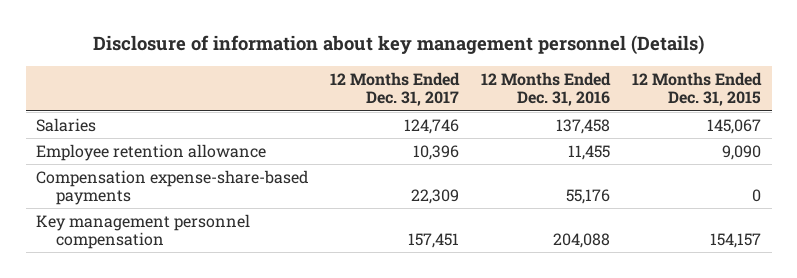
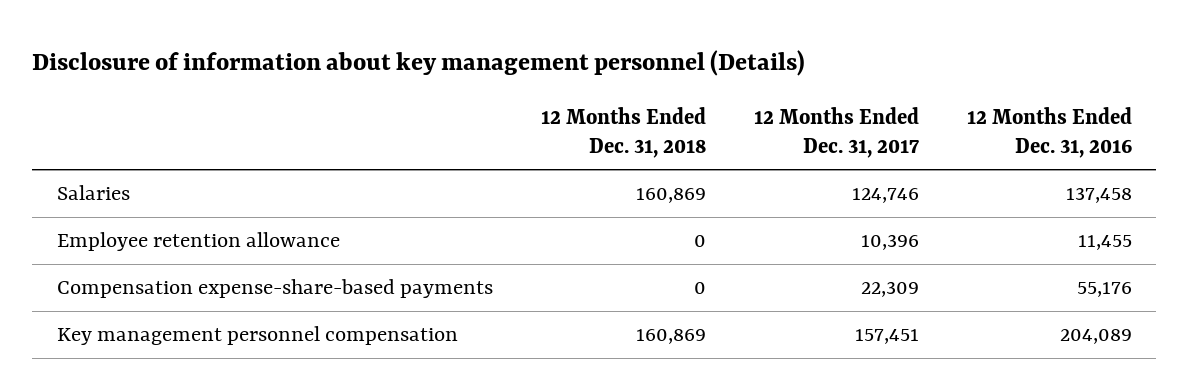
[631,71,762,107] 12 Months Ended Dec. 31, 2015 -> none
none -> [540,107,706,158] 12 Months Ended Dec. 31, 2018
[553,233,611,249] 204,088 -> [1059,329,1132,345] 204,089

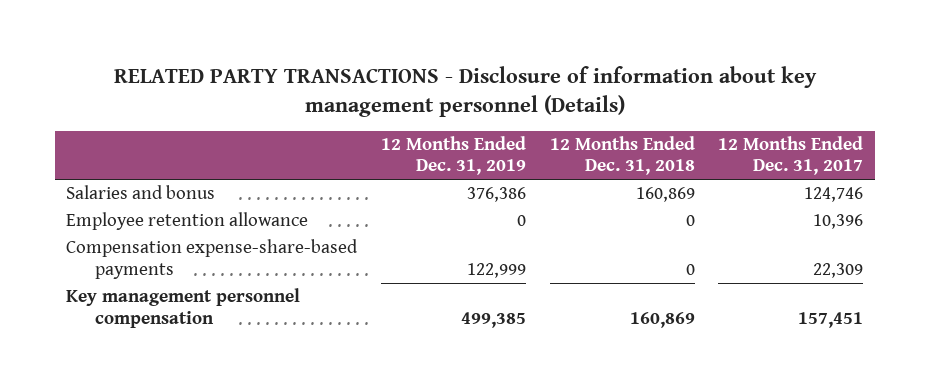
[32,49,806,76] Disclosure of information about key management personnel (Details) -> [113,66,817,118] RELATED PARTY TRANSACTIONS - Disclosure of information about key management personnel (Details)
[966,107,1132,158] 12 Months Ended Dec. 31, 2016 -> none
none -> [381,135,527,176] 12 Months Ended Dec. 31, 2019
[56,185,130,201] Salaries -> [66,185,216,200] Salaries and bonus

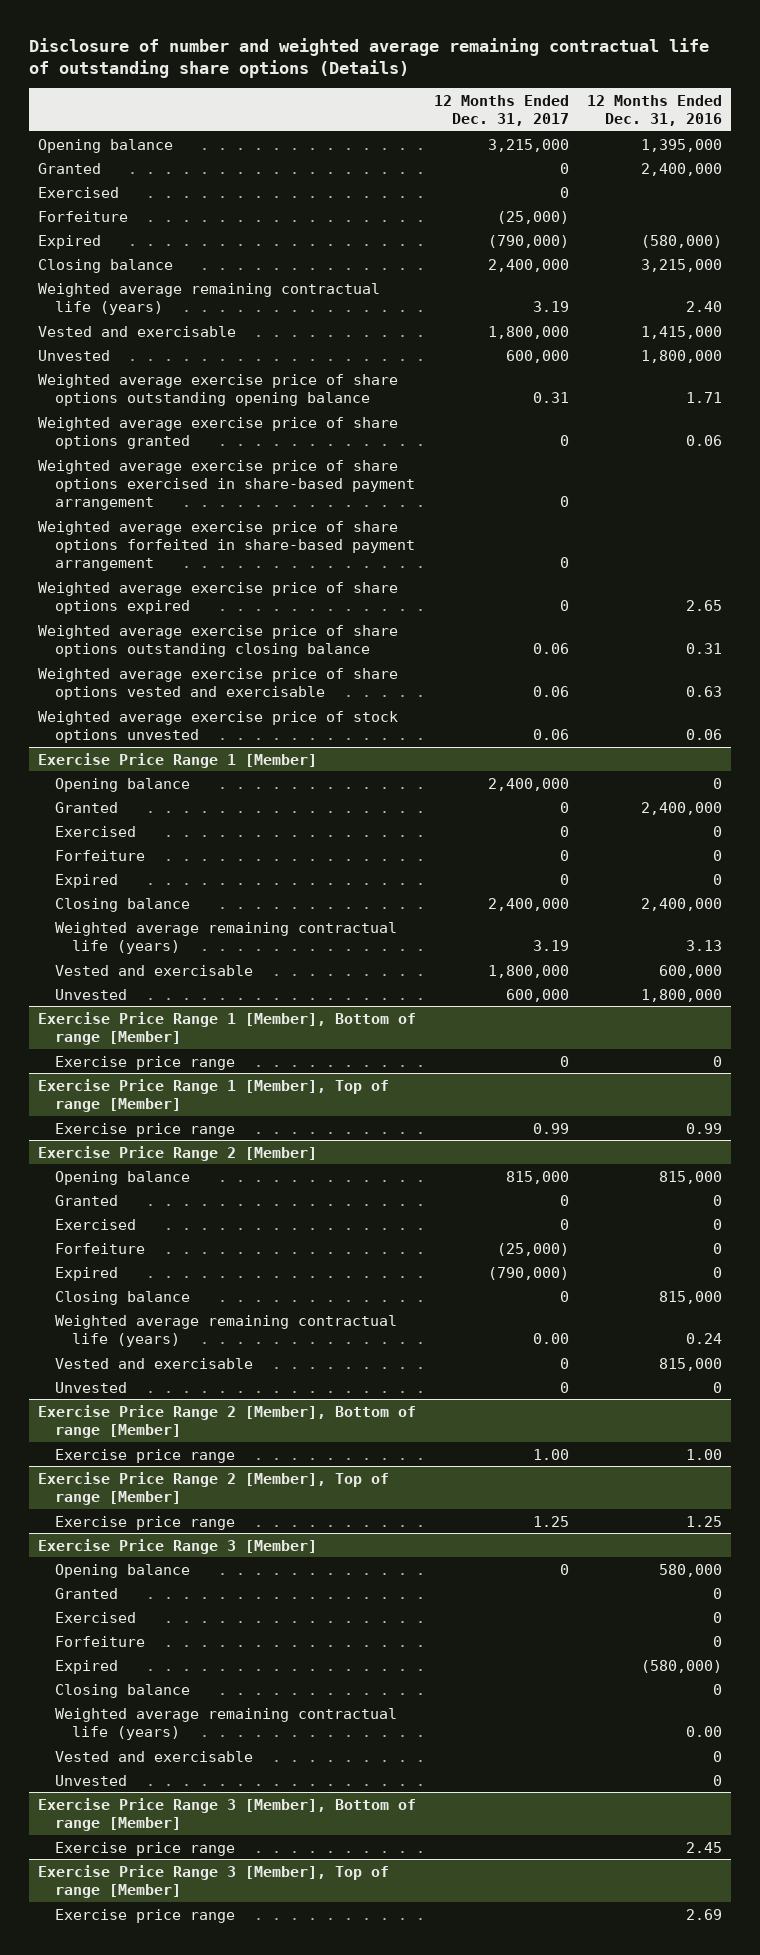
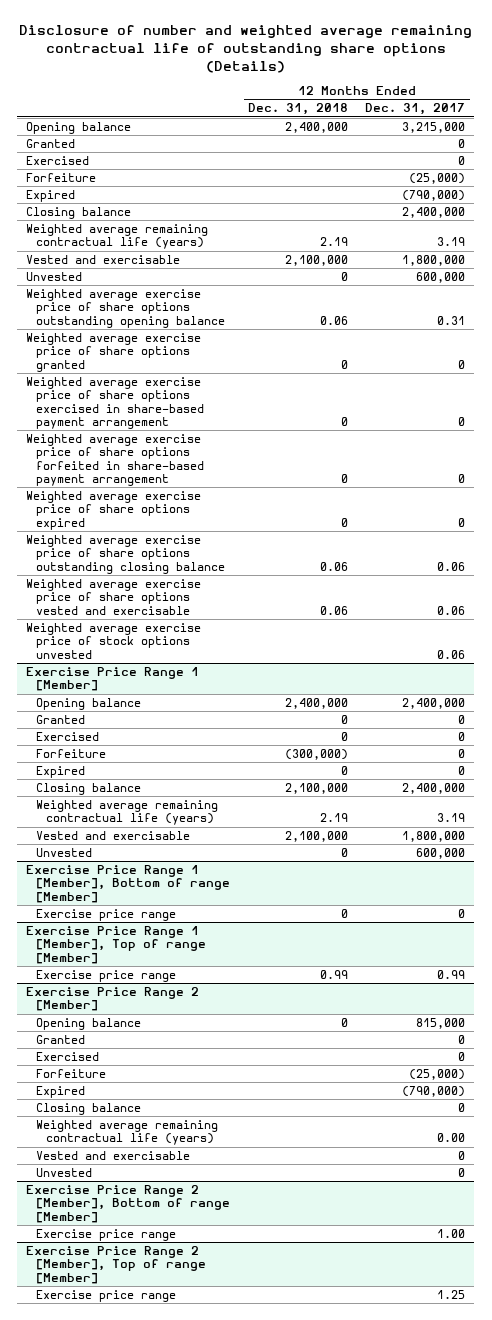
[586,94,722,126] 12 Months Ended Dec. 31, 2016 -> none
none -> [247,103,348,116] Dec. 31, 2018
[38,1538,318,1554] Exercise Price Range 3 [Member] -> none
[54,1563,190,1578] Opening balance -> none
[54,1587,118,1599] Granted -> none
[54,1611,136,1623] Exercised -> none
[54,1635,145,1647] Forfeiture -> none
[54,1659,118,1674] Expired -> none
[54,1683,190,1698] Closing balance -> none
[54,1707,397,1740] Weighted average remaining contractual life (years) -> none
[54,1750,253,1762] Vested and exercisable -> none
[54,1774,127,1786] Unvested -> none
[38,1797,417,1831] Exercise Price Range 3 [Member], Bottom of range [Member] -> none
[54,1841,235,1856] Exercise price range -> none
[38,1864,390,1898] Exercise Price Range 3 [Member], Top of range [Member] -> none
[54,1908,235,1923] Exercise price range -> none

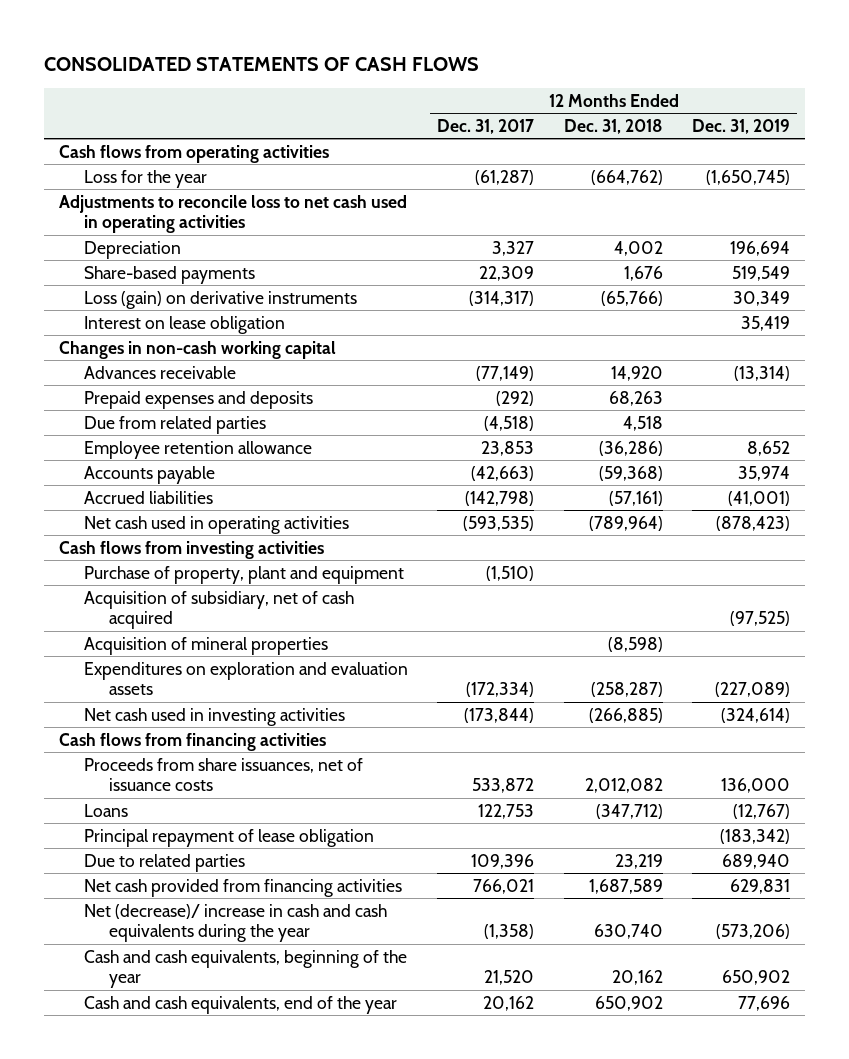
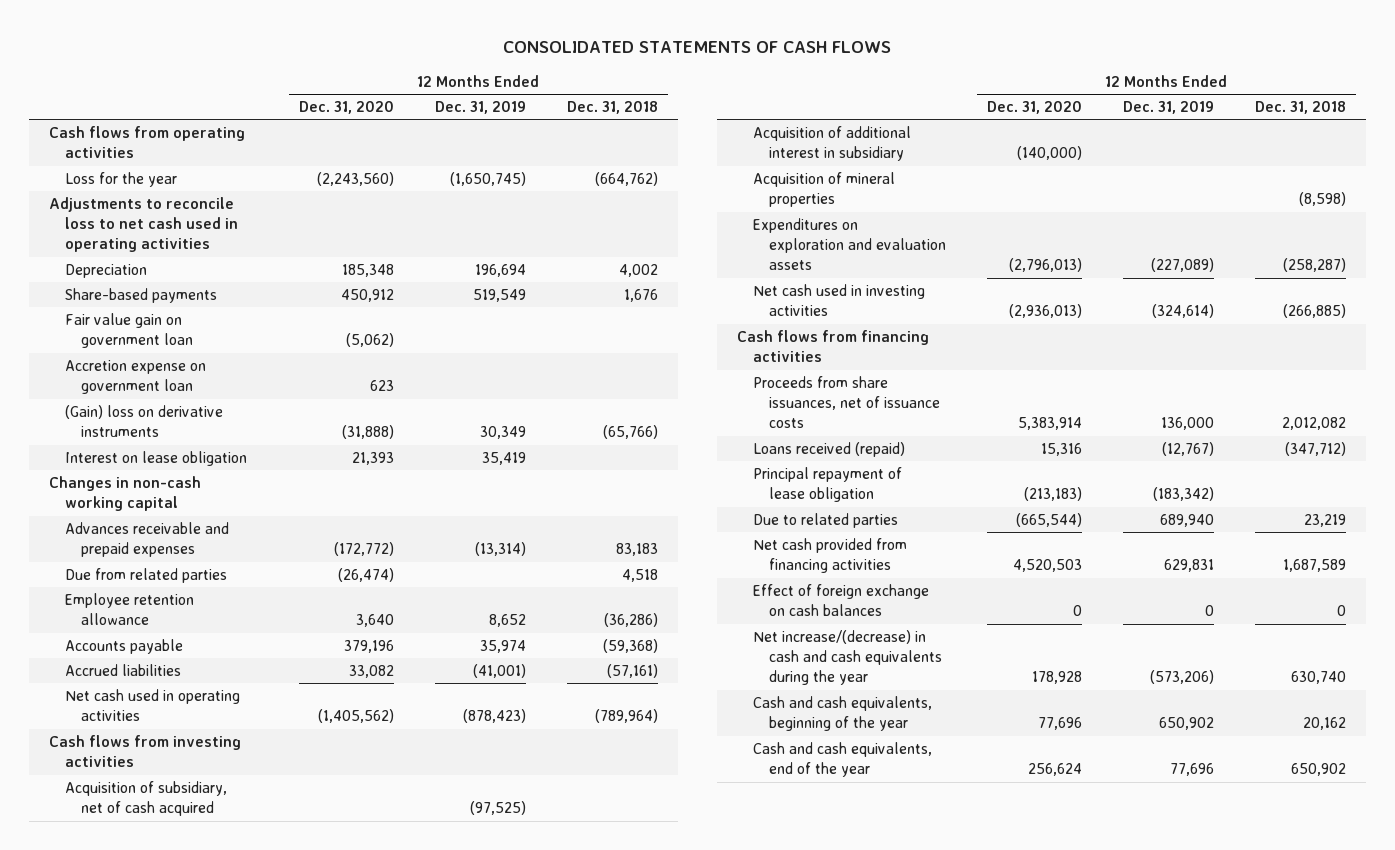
[437,118,535,134] Dec. 31, 2017 -> none
none -> [299,101,395,115] Dec. 31, 2020
none -> [65,313,194,349] Fair value gain on government loan
none -> [65,360,207,395] Accretion expense on government loan
[83,290,357,309] Loss (gain) on derivative instruments -> [65,405,224,438] (Gain) loss on derivative instruments
[83,390,313,409] Prepaid expenses and deposits -> none
[83,365,236,379] Advances receivable -> [65,522,230,558] Advances receivable and prepaid expenses
[610,365,663,381] 14,920 -> [615,543,658,557] 83,183
[83,565,404,584] Purchase of property, plant and equipment -> none
none -> [753,126,912,162] Acquisition of additional interest in subsidiary
[83,803,128,817] Loans -> [753,442,906,458] Loans received (repaid)
none -> [753,584,930,617] Effect of foreign exchange on cash balances
[83,903,387,943] Net (decrease)/ increase in cash and cash equivalents during the year -> [753,630,943,686] Net increase/(decrease) in cash and cash equivalents during the year

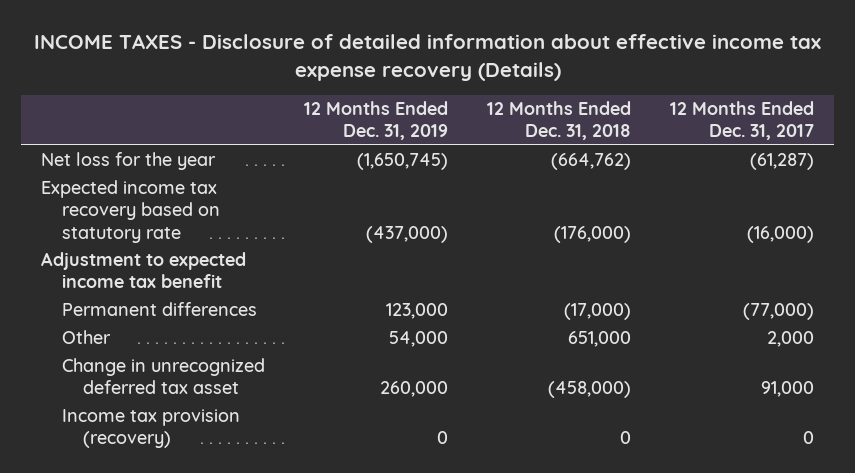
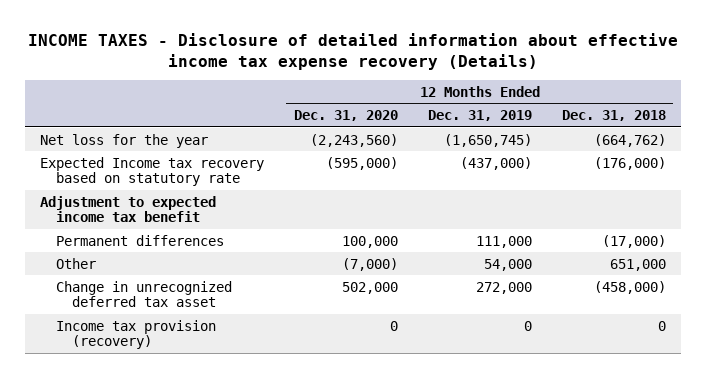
[670,101,815,141] 12 Months Ended Dec. 31, 2017 -> none
none -> [293,109,398,121] Dec. 31, 2020
[40,180,221,243] Expected income tax recovery based on statutory rate -> [39,156,264,187] Expected Income tax recovery based on statutory rate
[386,303,449,320] 123,000 -> [475,235,532,248] 111,000
[380,381,449,398] 260,000 -> [475,281,532,294] 272,000

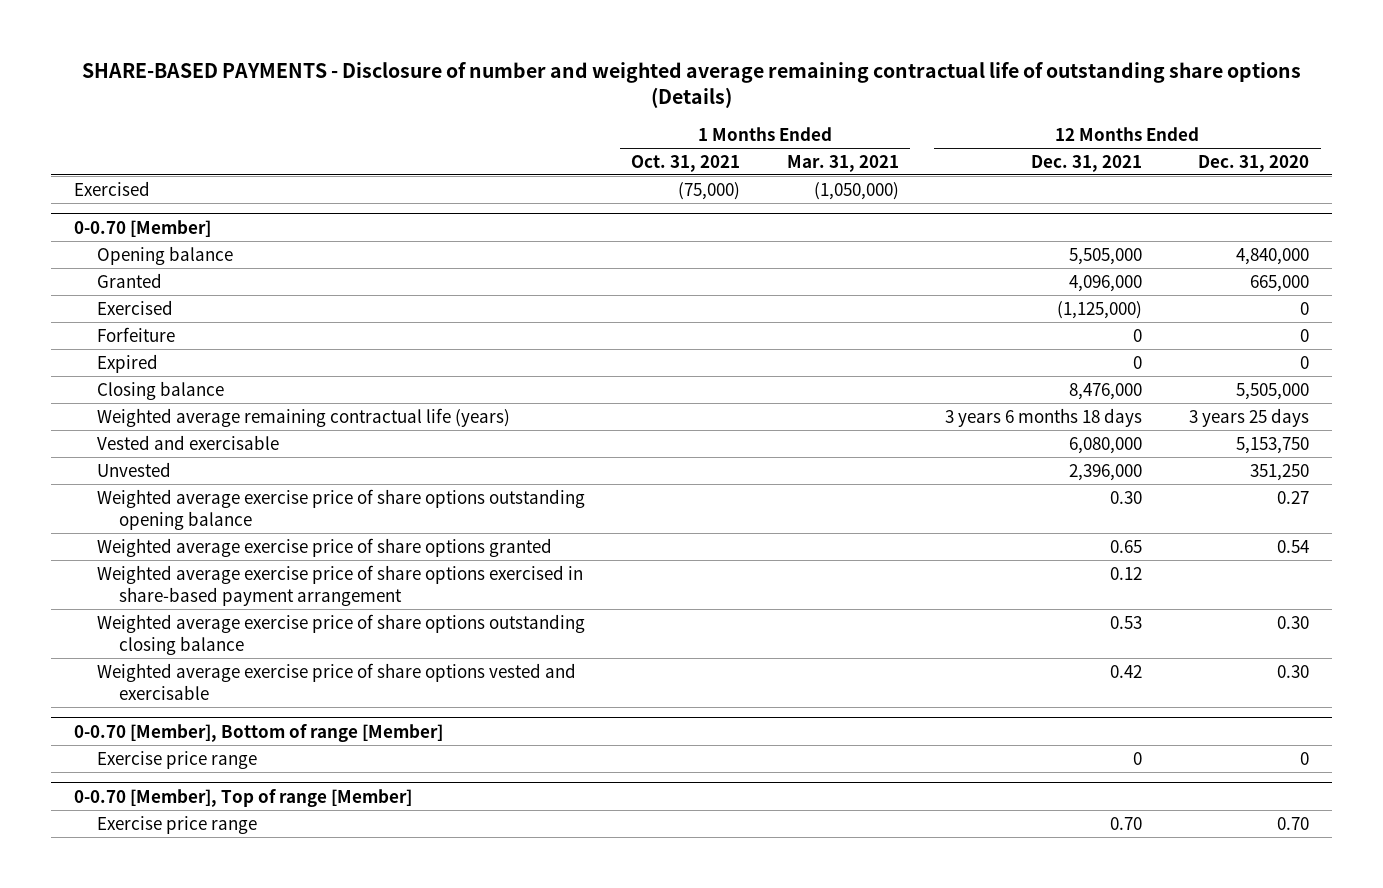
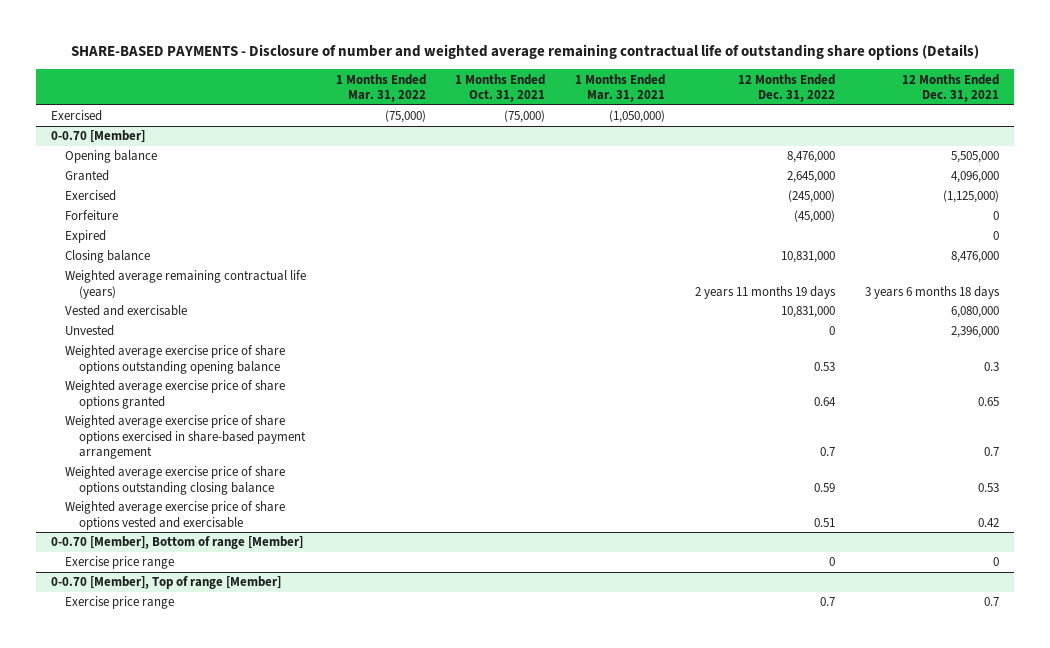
[1197,154,1309,172] Dec. 31, 2020 -> none
none -> [335,73,426,103] 1 Months Ended Mar. 31, 2022
none -> [738,73,836,103] 12 Months Ended Dec. 31, 2022
[1110,490,1143,504] 0.30 -> [983,361,999,371] 0.3
[1110,566,1143,580] 0.12 -> [983,447,999,457] 0.7
[1110,816,1143,830] 0.70 -> [983,597,999,607] 0.7

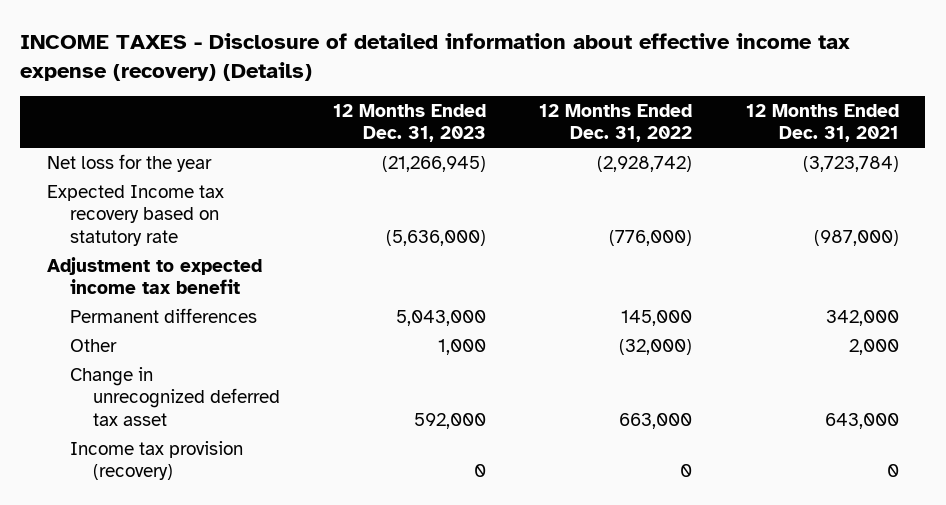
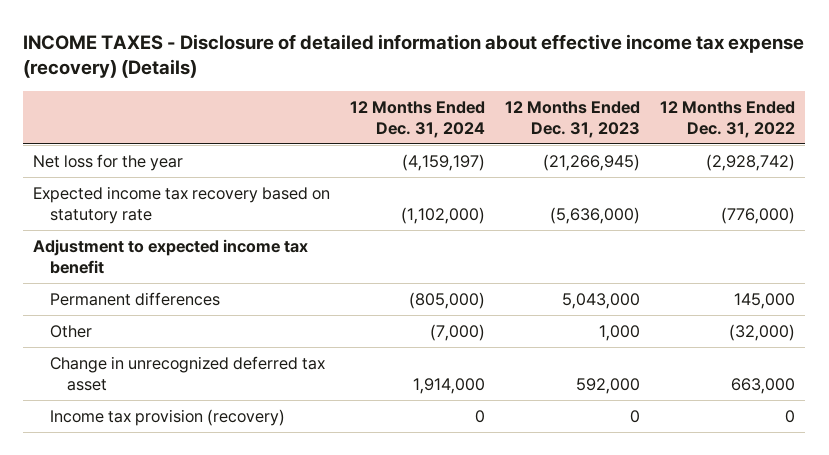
[745,103,899,143] 12 Months Ended Dec. 31, 2021 -> none
none -> [350,100,486,138] 12 Months Ended Dec. 31, 2024
[46,184,224,246] Expected Income tax recovery based on statutory rate -> [33,185,331,224] Expected income tax recovery based on statutory rate

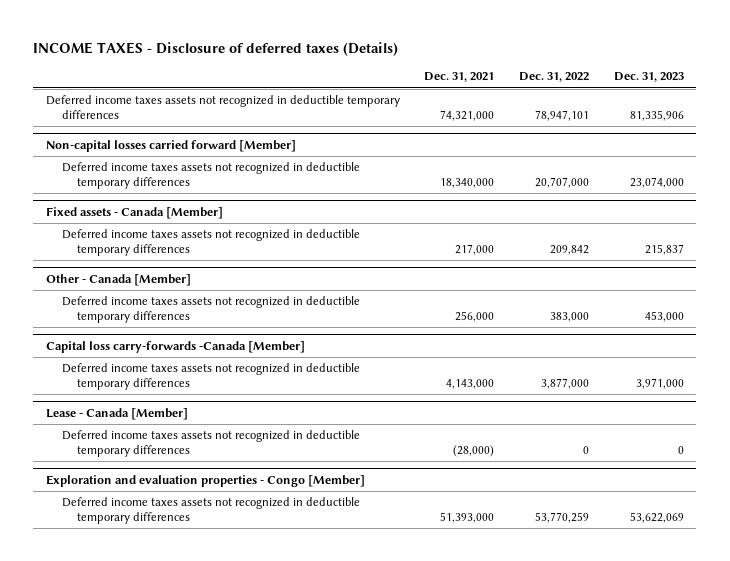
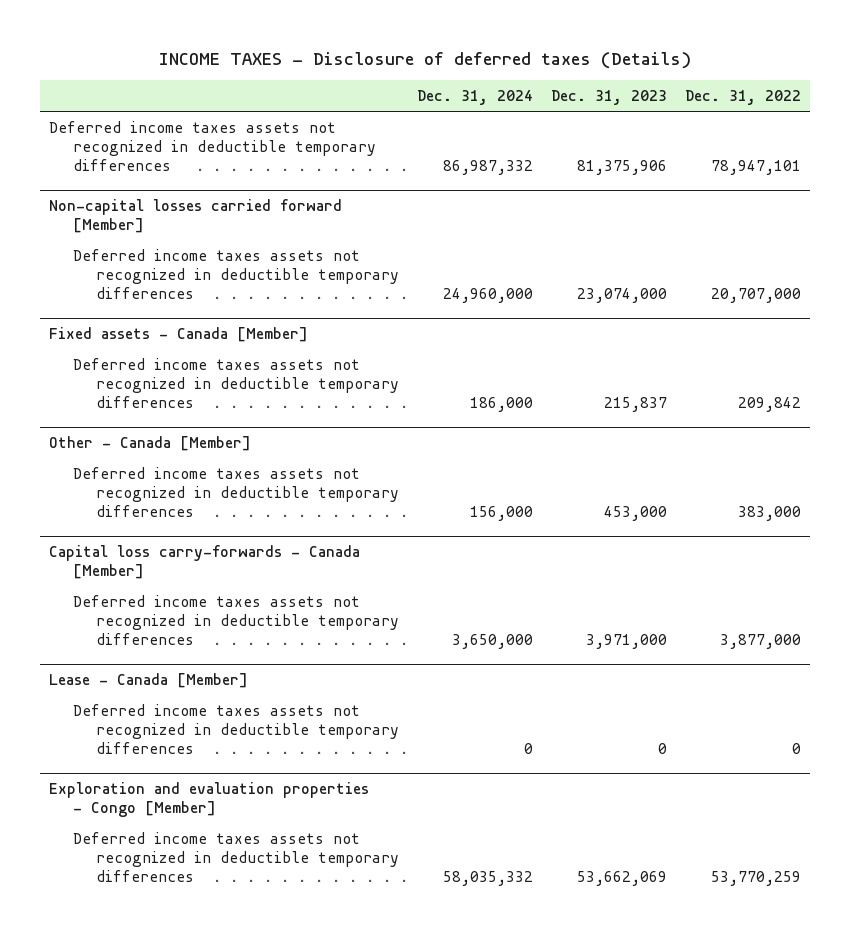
[424,72,495,83] Dec. 31, 2021 -> none
none -> [417,90,534,106] Dec. 31, 2024
[630,110,685,122] 81,335,906 -> [576,159,667,175] 81,375,906
[45,340,305,353] Capital loss carry-forwards -Canada [Member] -> [49,545,361,580] Capital loss carry-forwards - Canada [Member]
[630,512,685,524] 53,622,069 -> [576,870,667,886] 53,662,069

